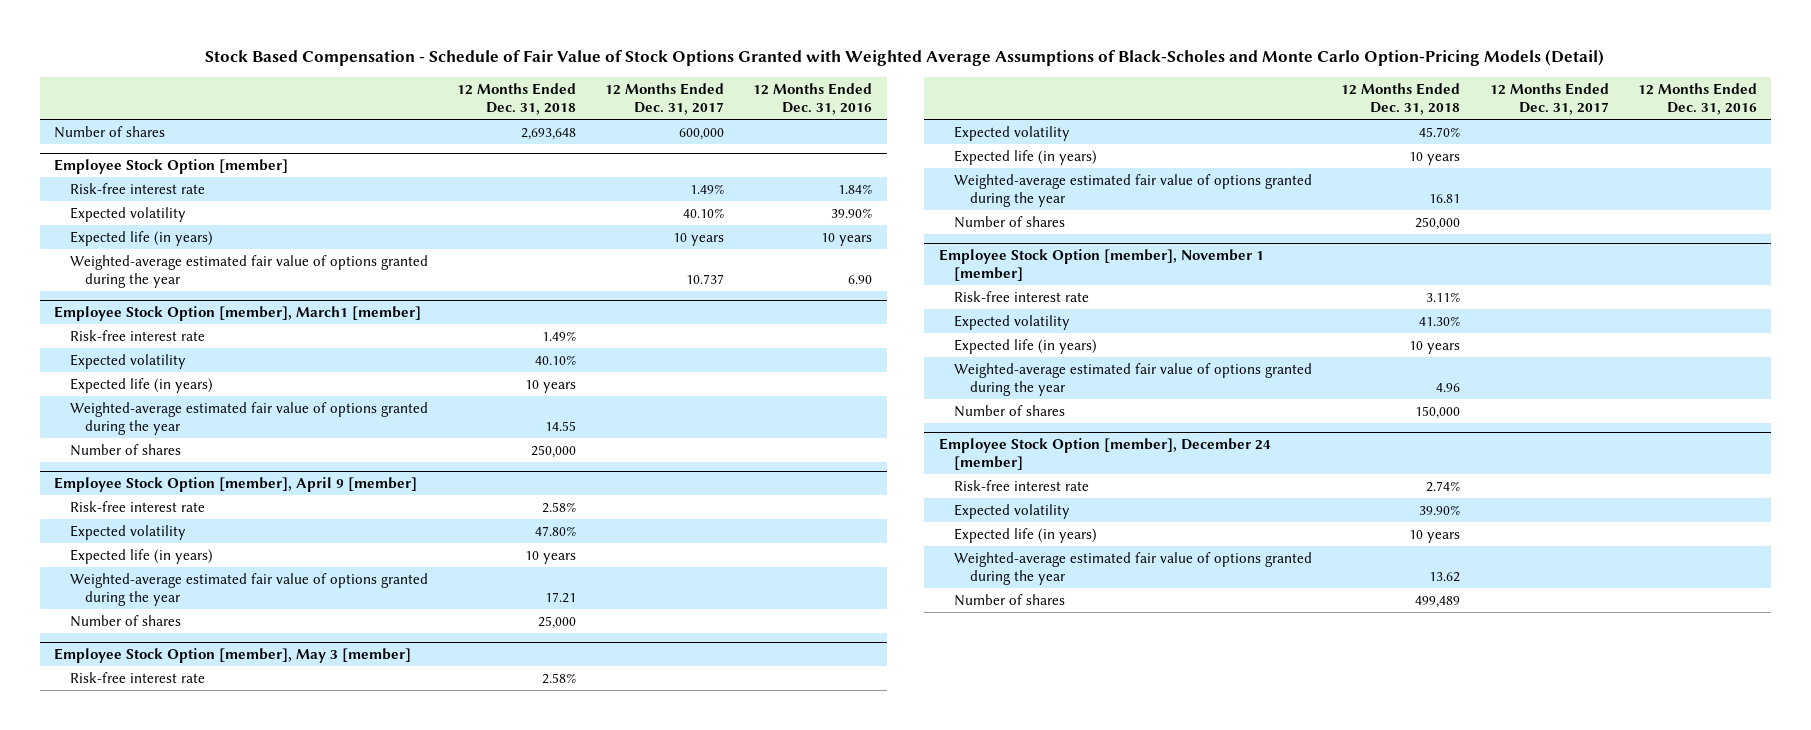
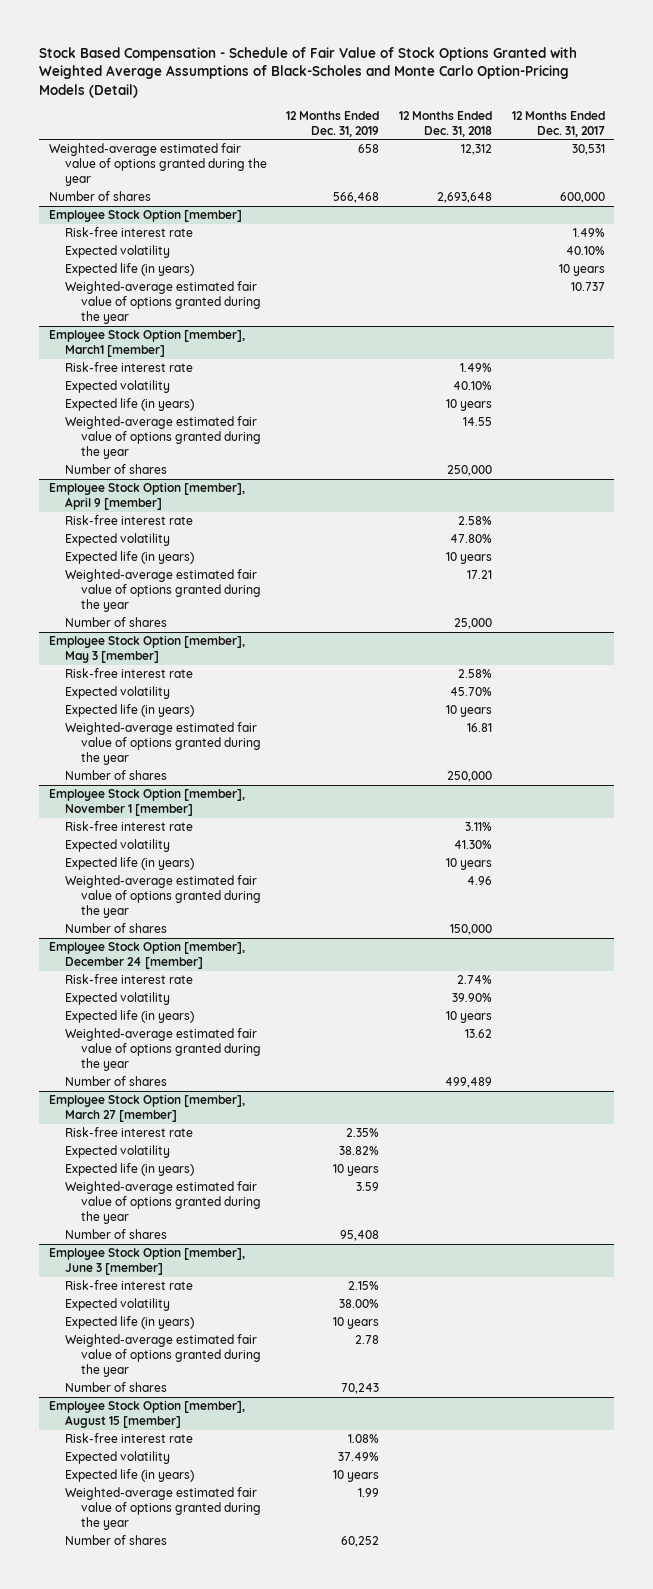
[753,83,873,116] 12 Months Ended Dec. 31, 2016 -> none
none -> [286,110,380,137] 12 Months Ended Dec. 31, 2019
none -> [48,143,267,187] Weighted-average estimated fair value of options granted during the year
none -> [48,1094,245,1123] Employee Stock Option [member], March 27 [member]
none -> [64,1127,193,1138] Risk-free interest rate
none -> [64,1145,170,1159] Expected volatility
none -> [64,1163,194,1177] Expected life (in years)
none -> [64,1181,261,1225] Weighted-average estimated fair value of options granted during the year
none -> [64,1229,167,1240] Number of shares
none -> [48,1247,245,1276] Employee Stock Option [member], June 3 [member]
none -> [64,1280,193,1291] Risk-free interest rate
none -> [64,1298,170,1312] Expected volatility
none -> [64,1316,194,1330] Expected life (in years)
none -> [64,1334,261,1378] Weighted-average estimated fair value of options granted during the year
none -> [64,1382,167,1393] Number of shares
none -> [48,1400,245,1429] Employee Stock Option [member], August 15 [member]
none -> [64,1433,193,1444] Risk-free interest rate
none -> [64,1451,170,1465] Expected volatility
none -> [64,1469,194,1483] Expected life (in years)
none -> [64,1487,261,1531] Weighted-average estimated fair value of options granted during the year
none -> [64,1535,167,1546] Number of shares

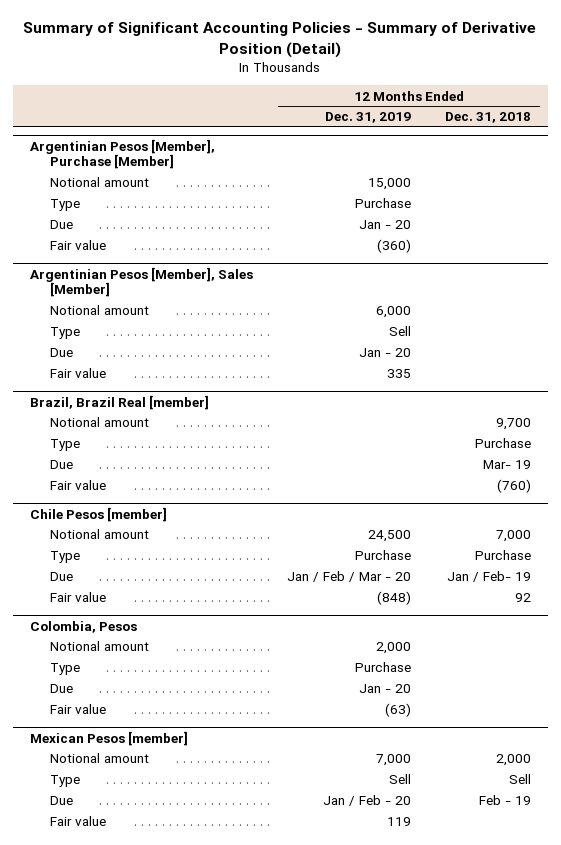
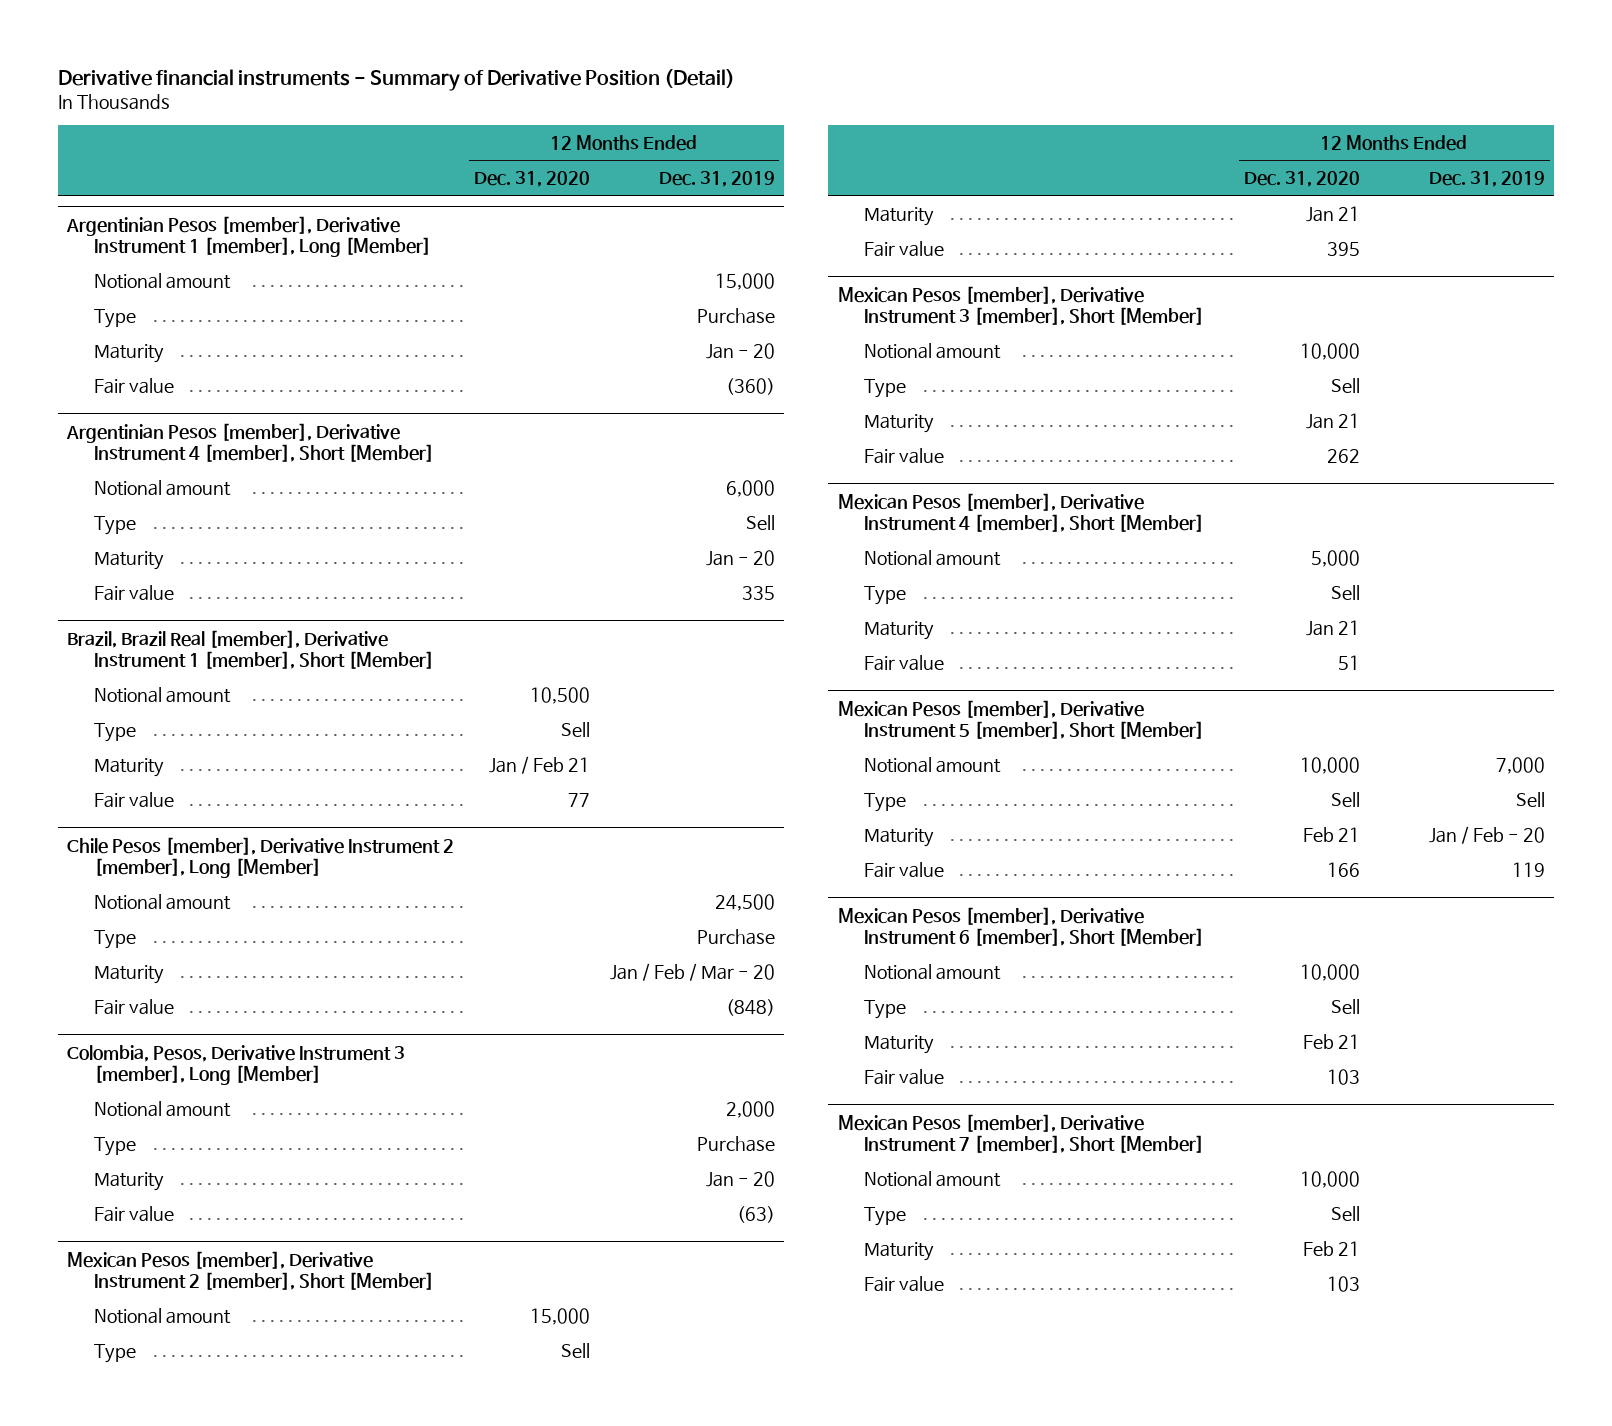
[23,22,537,59] Summary of Significant Accounting Policies - Summary of Derivative Position (Detail) -> [57,68,735,91] Derivative financial instruments - Summary of Derivative Position (Detail)
[445,112,532,124] Dec. 31, 2018 -> none
none -> [474,170,591,187] Dec. 31, 2020
[29,138,215,170] Argentinian Pesos [Member], Purchase [Member] -> [66,215,431,258] Argentinian Pesos [member], Derivative Instrument 1 [member], Long [Member]
[49,220,73,230] Due -> [93,343,164,363] Maturity
[29,266,253,298] Argentinian Pesos [Member], Sales [Member] -> [66,422,434,463] Argentinian Pesos [member], Derivative Instrument 4 [member], Short [Member]
[49,348,73,358] Due -> [93,550,164,570] Maturity
[29,394,209,410] Brazil, Brazil Real [member] -> [67,629,434,670] Brazil, Brazil Real [member], Derivative Instrument 1 [member], Short [Member]
[49,460,73,470] Due -> [93,757,164,777] Maturity
[29,506,167,522] Chile Pesos [member] -> [67,836,455,879] Chile Pesos [member], Derivative Instrument 2 [member], Long [Member]
[49,572,73,582] Due -> [93,964,164,984] Maturity
[29,620,137,633] Colombia, Pesos -> [67,1044,406,1086] Colombia, Pesos, Derivative Instrument 3 [member], Long [Member]
[49,684,73,694] Due -> [93,1171,164,1191] Maturity
none -> [67,1250,434,1291] Mexican Pesos [member], Derivative Instrument 2 [member], Short [Member]
none -> [93,1307,231,1324] Notional amount
none -> [93,1343,136,1363] Type
none -> [863,206,934,226] Maturity
none -> [863,240,944,257] Fair value
none -> [837,285,1204,326] Mexican Pesos [member], Derivative Instrument 3 [member], Short [Member]
none -> [863,342,1001,359] Notional amount
none -> [863,378,906,398] Type
none -> [863,413,934,433] Maturity
none -> [863,447,944,464] Fair value
none -> [837,492,1204,533] Mexican Pesos [member], Derivative Instrument 4 [member], Short [Member]
none -> [863,549,1001,566] Notional amount
none -> [863,585,906,605] Type
none -> [863,620,934,640] Maturity
none -> [863,654,944,671] Fair value
[29,730,188,746] Mexican Pesos [member] -> [837,699,1204,740] Mexican Pesos [member], Derivative Instrument 5 [member], Short [Member]
[49,796,73,806] Due -> [863,827,934,847] Maturity
none -> [837,906,1204,947] Mexican Pesos [member], Derivative Instrument 6 [member], Short [Member]
none -> [863,963,1001,980] Notional amount
none -> [863,999,906,1019] Type
none -> [863,1034,934,1054] Maturity
none -> [863,1068,944,1085] Fair value
none -> [837,1113,1204,1154] Mexican Pesos [member], Derivative Instrument 7 [member], Short [Member]
none -> [863,1170,1001,1187] Notional amount
none -> [863,1206,906,1226] Type
none -> [863,1241,934,1261] Maturity
none -> [863,1275,944,1292] Fair value

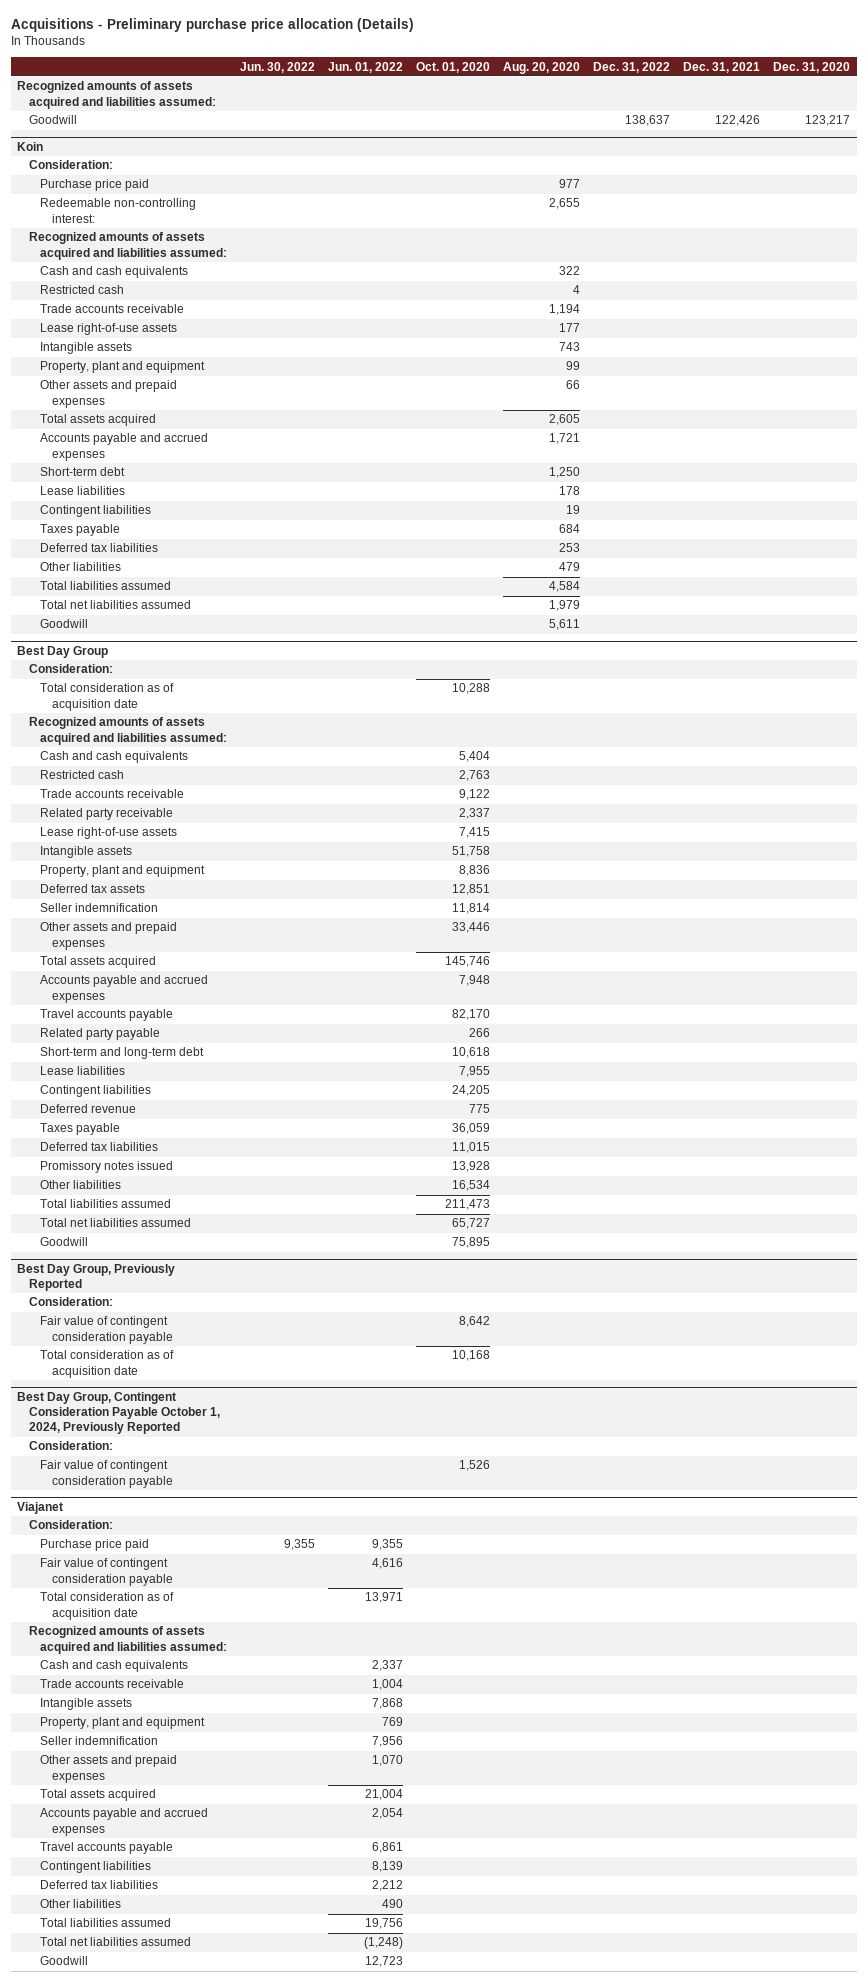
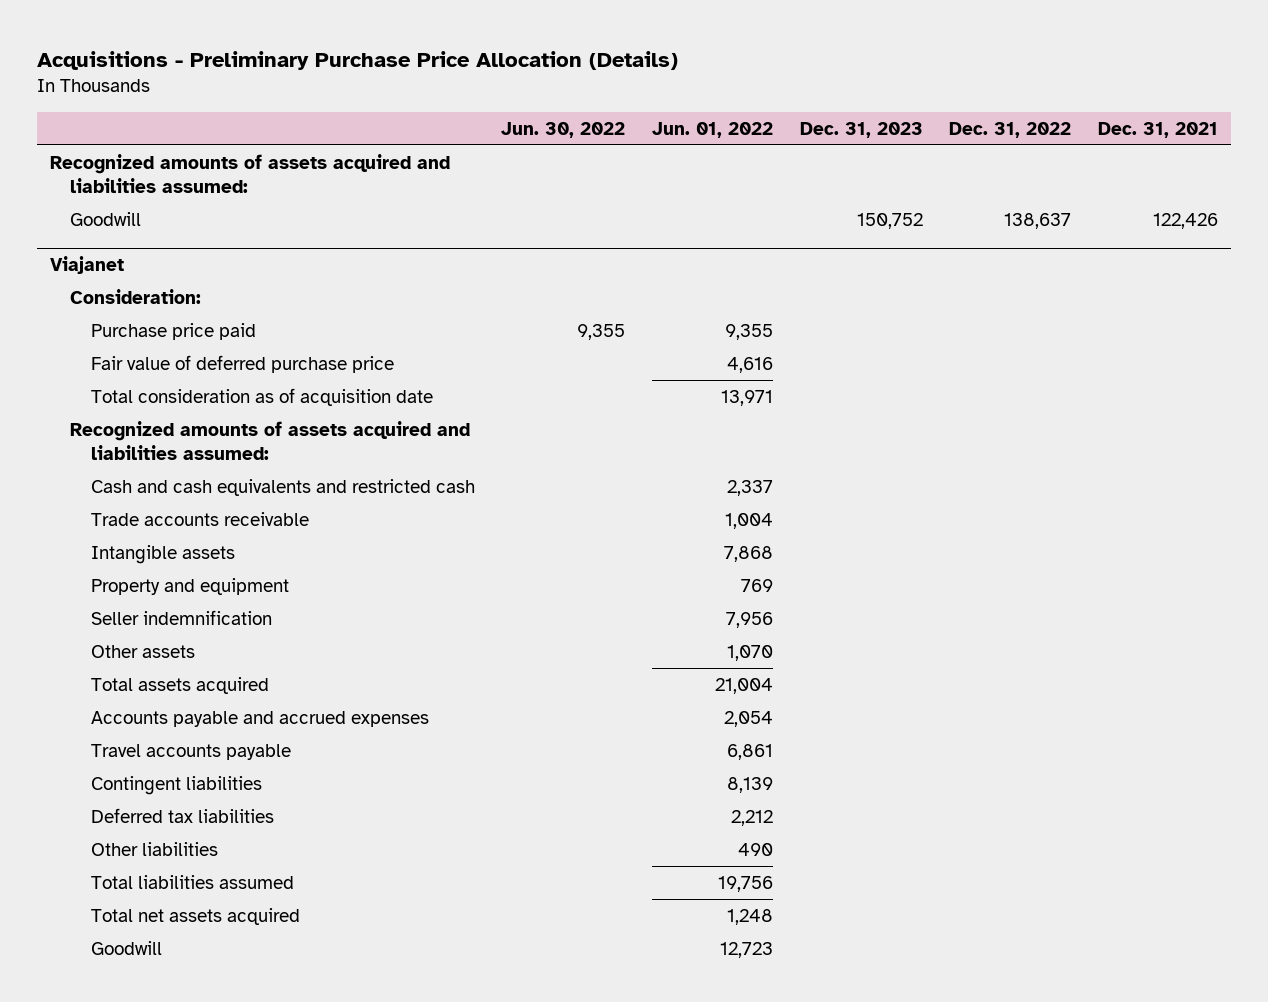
[10,18,414,33] Acquisitions - Preliminary purchase price allocation (Details) -> [36,50,678,70] Acquisitions - Preliminary Purchase Price Allocation (Details)
[416,61,491,73] Oct. 01, 2020 -> none
[503,61,581,74] Aug. 20, 2020 -> none
[773,61,851,73] Dec. 31, 2020 -> none
none -> [799,121,923,138] Dec. 31, 2023
[17,142,44,152] Koin -> none
[28,160,113,170] Consideration: -> none
[40,179,150,192] Purchase price paid -> none
[40,198,197,223] Redeemable non-controlling interest: -> none
[28,232,228,260] Recognized amounts of assets acquired and liabilities assumed: -> none
[40,266,189,279] Cash and cash equivalents -> none
[40,285,125,295] Restricted cash -> none
[40,304,185,314] Trade accounts receivable -> none
[40,323,178,336] Lease right-of-use assets -> none
[40,342,133,355] Intangible assets -> none
[40,361,206,374] Property, plant and equipment -> none
[40,380,178,408] Other assets and prepaid expenses -> none
[40,414,157,427] Total assets acquired -> none
[40,433,209,461] Accounts payable and accrued expenses -> none
[40,467,126,477] Short-term debt -> none
[40,486,126,496] Lease liabilities -> none
[40,505,152,518] Contingent liabilities -> none
[40,524,121,537] Taxes payable -> none
[40,543,159,553] Deferred tax liabilities -> none
[40,562,122,572] Other liabilities -> none
[40,581,172,591] Total liabilities assumed -> none
[40,600,192,610] Total net liabilities assumed -> none
[40,619,89,629] Goodwill -> none
[17,646,109,659] Best Day Group -> none
[28,664,113,674] Consideration: -> none
[40,683,175,711] Total consideration as of acquisition date -> none
[28,717,228,745] Recognized amounts of assets acquired and liabilities assumed: -> none
[40,751,189,764] Cash and cash equivalents -> none
[40,770,125,780] Restricted cash -> none
[40,789,185,799] Trade accounts receivable -> none
[40,808,174,821] Related party receivable -> none
[40,827,178,840] Lease right-of-use assets -> none
[40,846,133,859] Intangible assets -> none
[40,865,206,878] Property, plant and equipment -> none
[40,884,146,894] Deferred tax assets -> none
[40,903,159,913] Seller indemnification -> none
[40,922,178,950] Other assets and prepaid expenses -> none
[40,956,157,969] Total assets acquired -> none
[40,975,209,1003] Accounts payable and accrued expenses -> none
[40,1009,174,1022] Travel accounts payable -> none
[40,1028,161,1041] Related party payable -> none
[40,1047,205,1060] Short-term and long-term debt -> none
[40,1066,126,1076] Lease liabilities -> none
[40,1085,152,1098] Contingent liabilities -> none
[40,1104,137,1114] Deferred revenue -> none
[40,1123,121,1136] Taxes payable -> none
[40,1142,159,1152] Deferred tax liabilities -> none
[40,1161,174,1174] Promissory notes issued -> none
[40,1180,122,1190] Other liabilities -> none
[40,1199,172,1209] Total liabilities assumed -> none
[40,1218,192,1228] Total net liabilities assumed -> none
[40,1237,89,1247] Goodwill -> none
[17,1264,176,1292] Best Day Group, Previously Reported -> none
[28,1297,113,1307] Consideration: -> none
[40,1316,173,1344] Fair value of contingent consideration payable -> none
[40,1350,175,1378] Total consideration as of acquisition date -> none
[17,1392,220,1435] Best Day Group, Contingent Consideration Payable October 1, 2024, Previously Reported -> none
[28,1441,113,1451] Consideration: -> none
[40,1460,173,1488] Fair value of contingent consideration payable -> none
[40,1558,173,1586] Fair value of contingent consideration payable -> [90,354,394,373] Fair value of deferred purchase price
[40,1660,189,1673] Cash and cash equivalents -> [90,478,475,496] Cash and cash equivalents and restricted cash
[40,1717,206,1730] Property, plant and equipment -> [90,577,289,595] Property and equipment
[40,1755,178,1783] Other assets and prepaid expenses -> [90,644,195,658] Other assets
[40,1937,192,1947] Total net liabilities assumed -> [90,907,300,925] Total net assets acquired
[364,1937,404,1950] (1,248) -> [726,908,773,925] 1,248

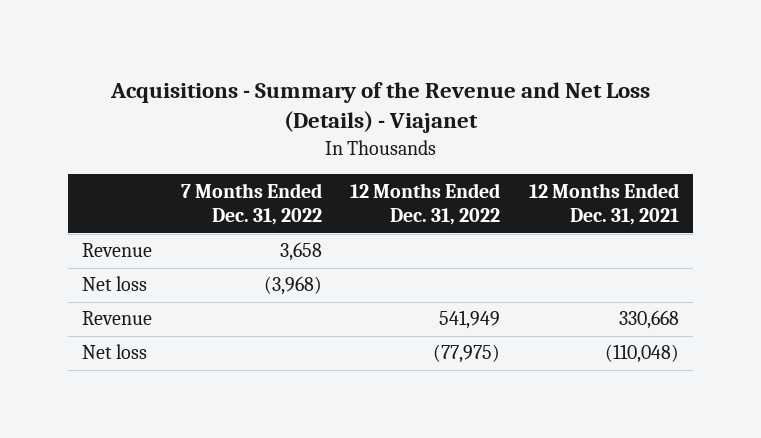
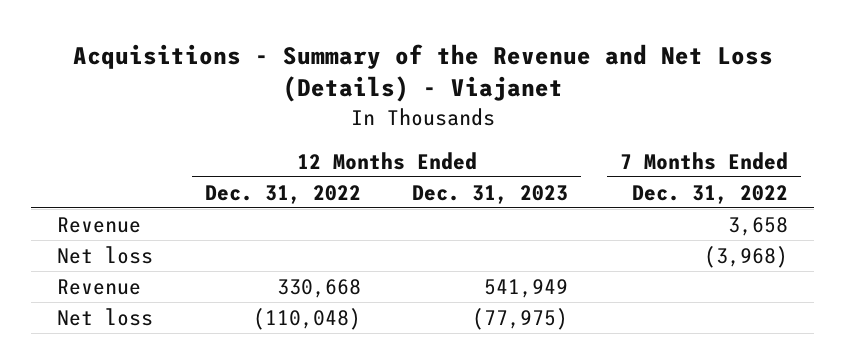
[528,182,679,226] 12 Months Ended Dec. 31, 2021 -> none
none -> [412,184,569,204] Dec. 31, 2023
[439,310,501,330] 541,949 -> [276,278,361,298] 330,668
[433,344,501,364] (77,975) -> [252,307,361,330] (110,048)

